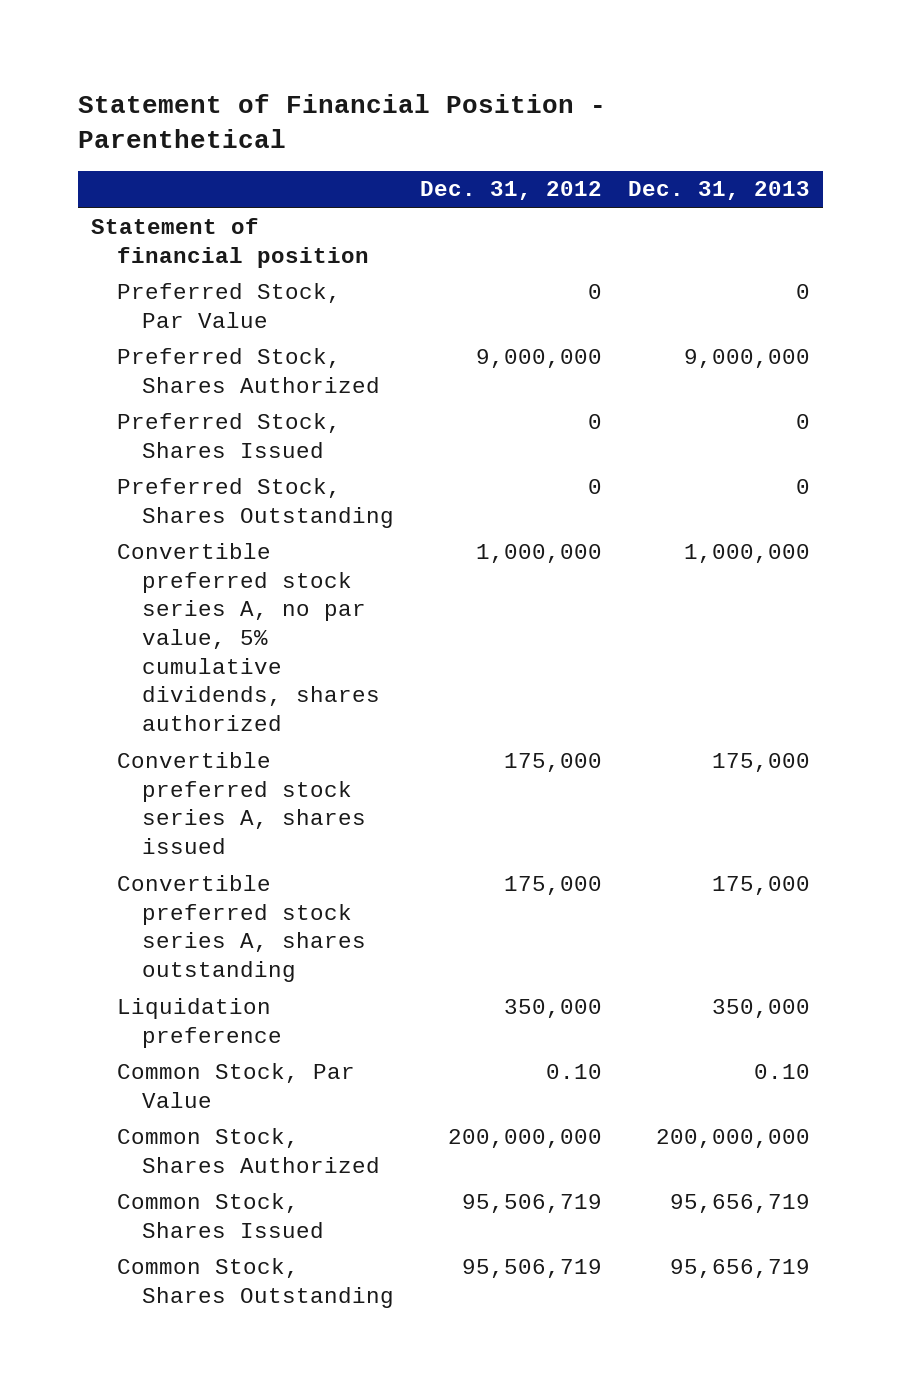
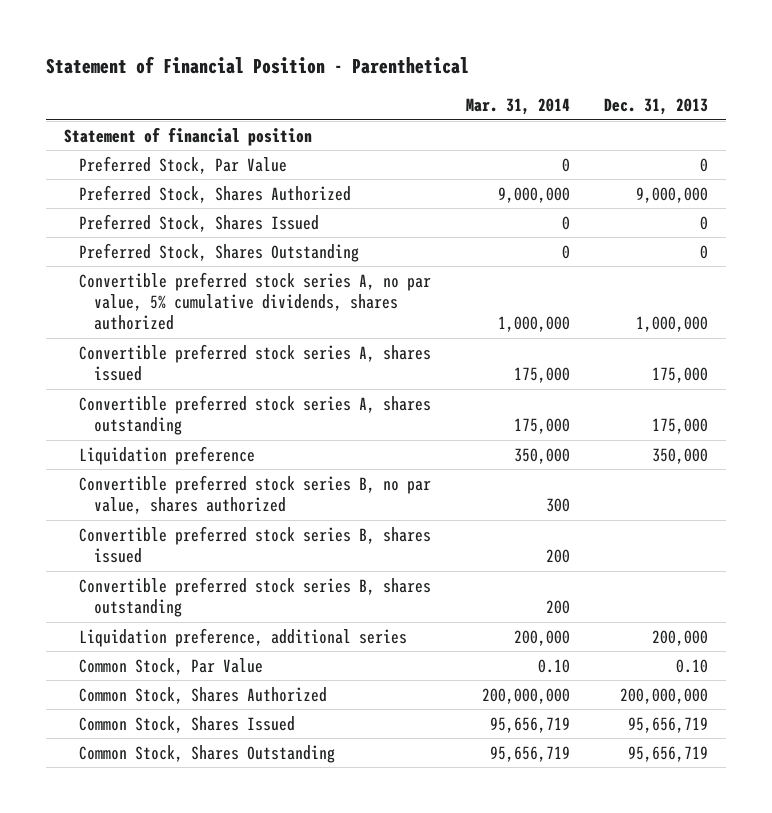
[420,181,603,201] Dec. 31, 2012 -> none
none -> [465,98,570,116] Mar. 31, 2014
none -> [78,474,431,515] Convertible preferred stock series B, no par value, shares authorized
none -> [78,525,431,564] Convertible preferred stock series B, shares issued
none -> [78,576,431,618] Convertible preferred stock series B, shares outstanding
none -> [78,627,407,647] Liquidation preference, additional series

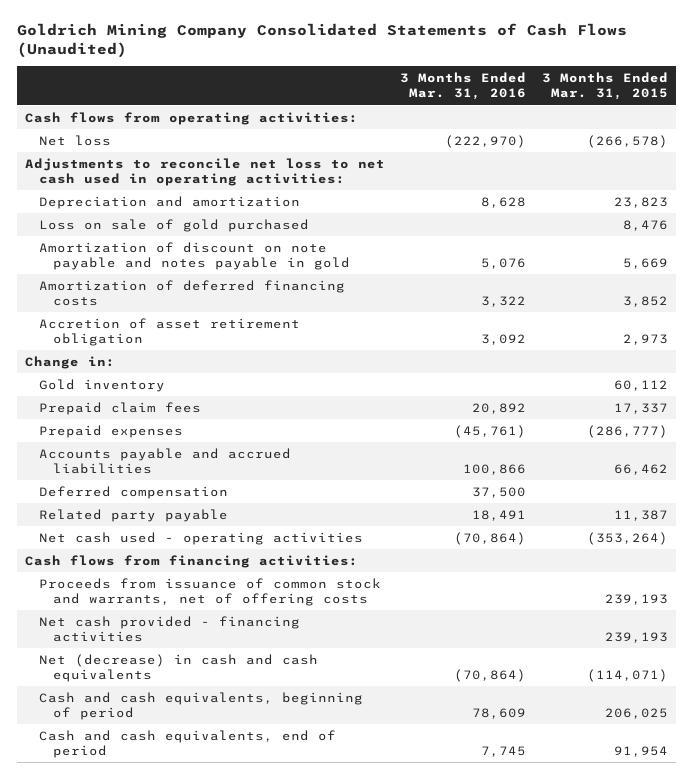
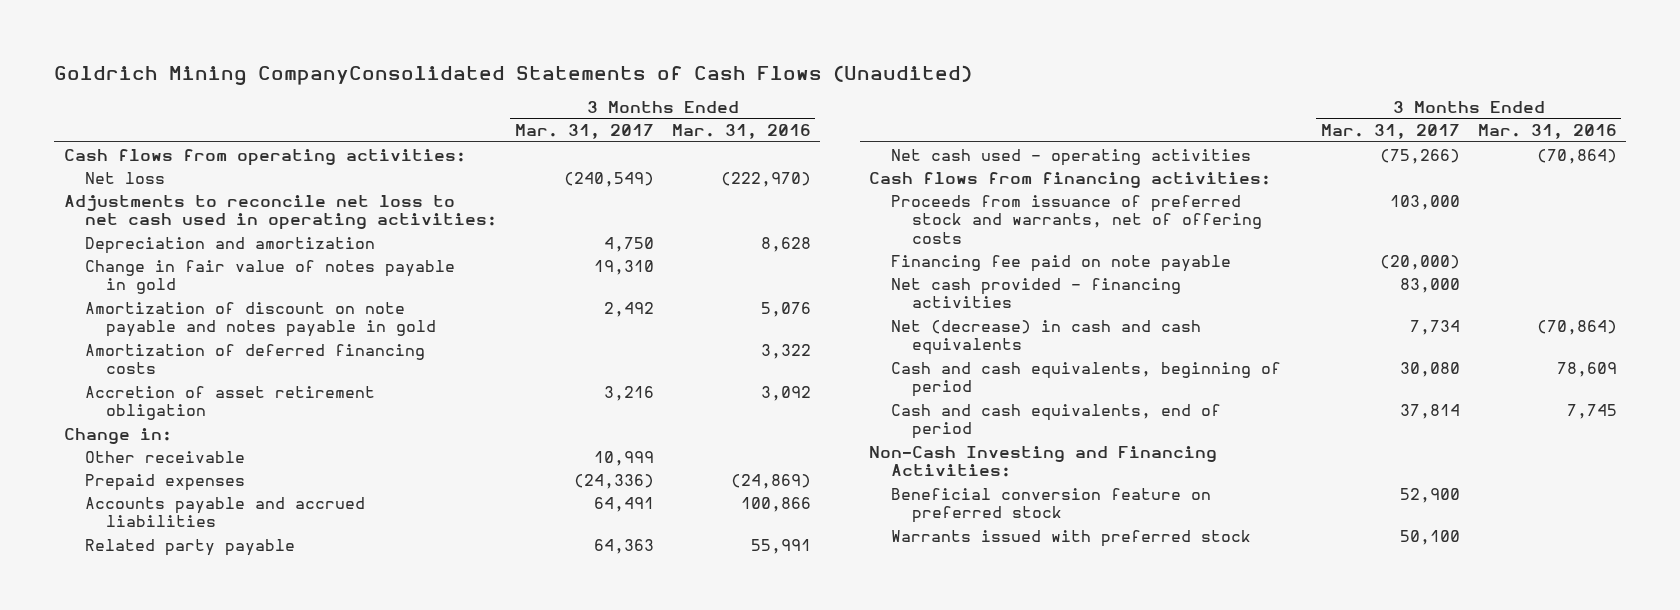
[16,23,627,59] Goldrich Mining Company Consolidated Statements of Cash Flows (Unaudited) -> [54,64,973,85] Goldrich Mining CompanyConsolidated Statements of Cash Flows (Unaudited)
[542,72,669,101] 3 Months Ended Mar. 31, 2015 -> none
none -> [514,124,654,140] Mar. 31, 2017
[38,218,309,232] Loss on sale of gold purchased -> none
none -> [84,259,455,295] Change in fair value of notes payable in gold
[38,378,165,392] Gold inventory -> none
[38,401,201,415] Prepaid claim fees -> none
none -> [84,450,245,463] Other receivable
[454,424,527,438] (45,761) -> [730,473,811,489] (24,869)
[38,485,228,499] Deferred compensation -> none
[472,509,527,521] 18,491 -> [750,538,811,554] 55,991
[38,577,381,606] Proceeds from issuance of common stock and warrants, net of offering costs -> [890,194,1262,245] Proceeds from issuance of preferred stock and warrants, net of offering costs
none -> [890,254,1231,272] Financing fee paid on note payable
none -> [869,445,1218,478] Non-Cash Investing and Financing Activities:
none -> [890,487,1211,524] Beneficial conversion feature on preferred stock
none -> [890,529,1251,547] Warrants issued with preferred stock

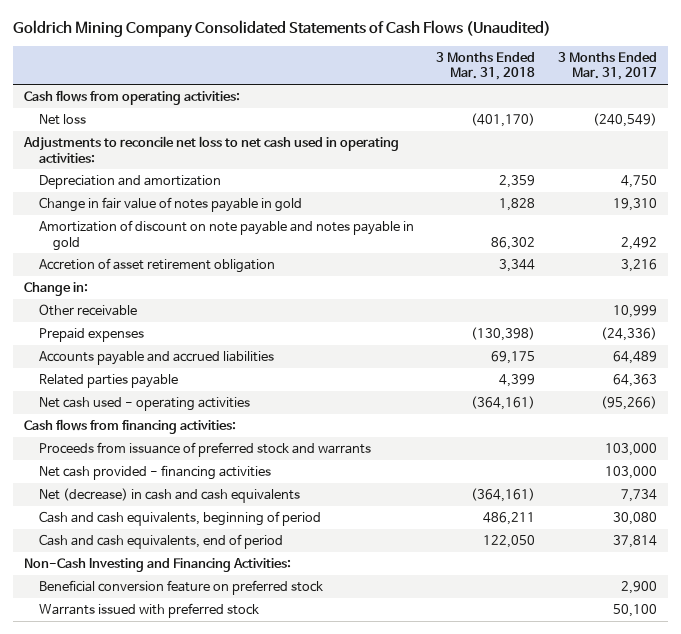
[54,64,973,85] Goldrich Mining CompanyConsolidated Statements of Cash Flows (Unaudited) -> [12,19,551,38] Goldrich Mining Company Consolidated Statements of Cash Flows (Unaudited)
[671,124,811,140] Mar. 31, 2016 -> none
none -> [436,51,536,81] 3 Months Ended Mar. 31, 2018
[84,343,425,375] Amortization of deferred financing costs -> none
[593,496,654,512] 64,491 -> [612,351,657,365] 64,489
[84,538,295,556] Related party payable -> [38,374,178,389] Related parties payable
[1379,148,1460,164] (75,266) -> [600,396,657,411] (95,266)
[890,254,1231,272] Financing fee paid on note payable -> none
[890,194,1262,245] Proceeds from issuance of preferred stock and warrants, net of offering costs -> [38,442,371,458] Proceeds from issuance of preferred stock and warrants
[1399,277,1460,293] 83,000 -> [604,466,657,480] 103,000
[1399,487,1460,503] 52,900 -> [620,581,657,595] 2,900

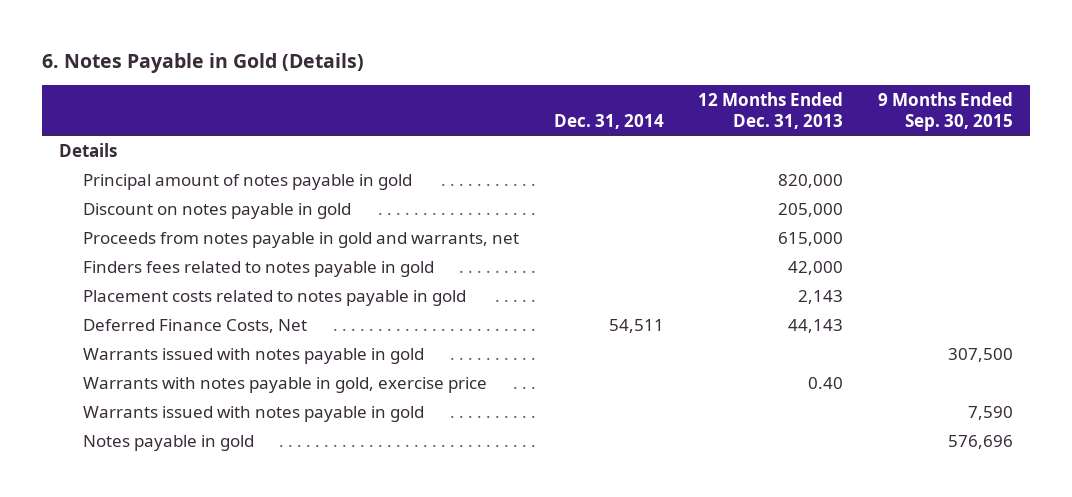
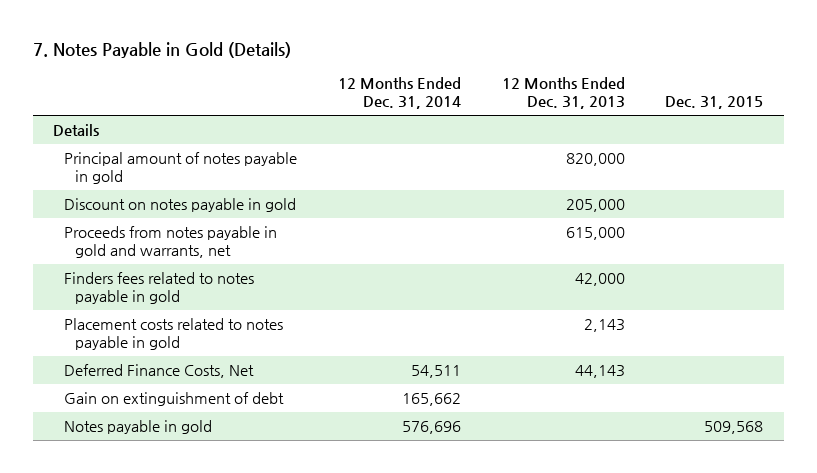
[41,52,364,73] 6. Notes Payable in Gold (Details) -> [32,41,291,58] 7. Notes Payable in Gold (Details)
[553,113,664,129] Dec. 31, 2014 -> none
[877,91,1013,131] 9 Months Ended Sep. 30, 2015 -> none
none -> [337,76,461,110] 12 Months Ended Dec. 31, 2014
none -> [665,96,764,110] Dec. 31, 2015
[83,347,425,364] Warrants issued with notes payable in gold -> none
[83,376,488,393] Warrants with notes payable in gold, exercise price -> none
[83,405,425,422] Warrants issued with notes payable in gold -> none
none -> [63,391,284,406] Gain on extinguishment of debt

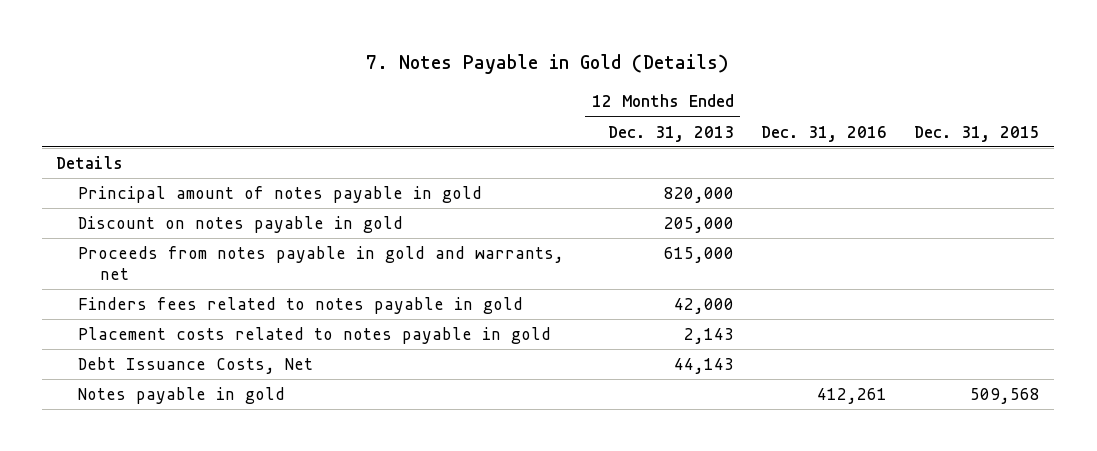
[337,76,461,110] 12 Months Ended Dec. 31, 2014 -> none
none -> [760,125,887,142] Dec. 31, 2016
[63,391,284,406] Gain on extinguishment of debt -> none
[63,363,254,378] Deferred Finance Costs, Net -> [78,357,314,375] Debt Issuance Costs, Net

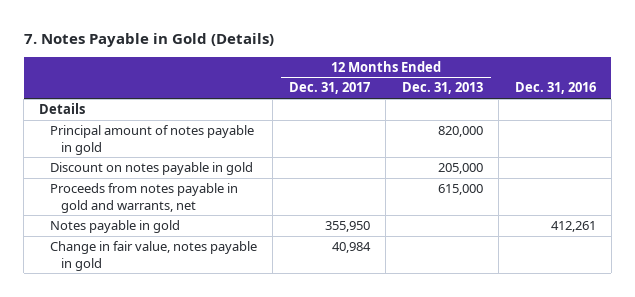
[914,125,1041,142] Dec. 31, 2015 -> none
none -> [288,82,370,95] Dec. 31, 2017
[78,297,524,315] Finders fees related to notes payable in gold -> none
[78,327,552,345] Placement costs related to notes payable in gold -> none
[78,357,314,375] Debt Issuance Costs, Net -> none
none -> [50,241,258,271] Change in fair value, notes payable in gold

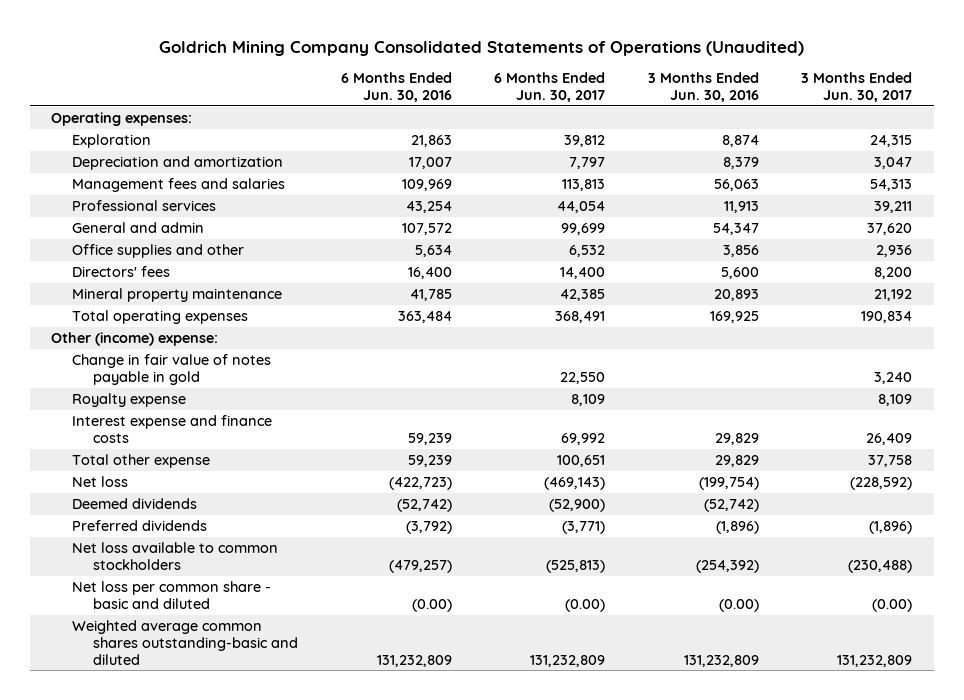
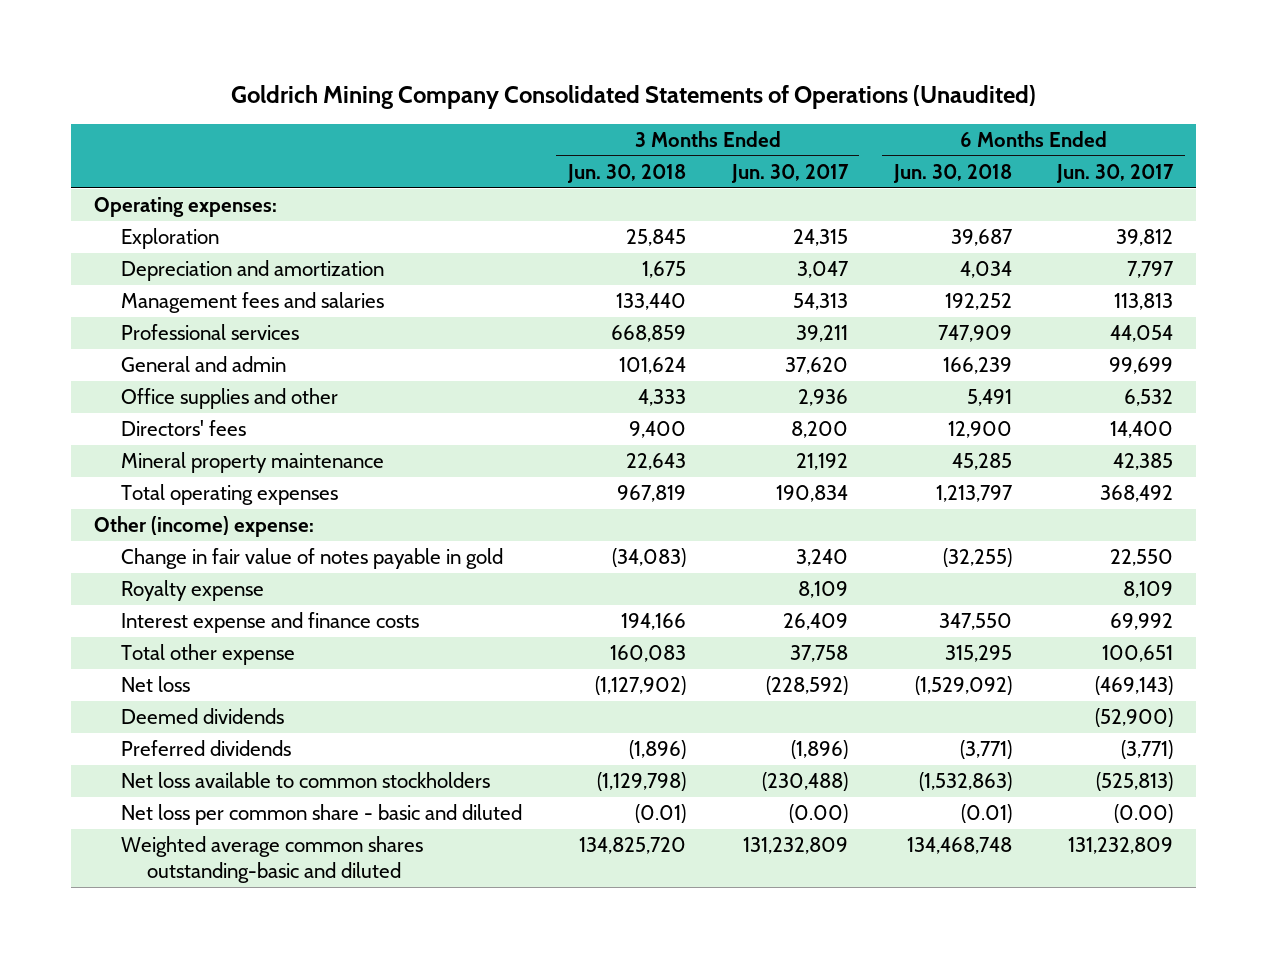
[340,72,452,103] 6 Months Ended Jun. 30, 2016 -> none
[647,72,759,103] 3 Months Ended Jun. 30, 2016 -> none
none -> [566,163,686,183] Jun. 30, 2018
none -> [892,163,1012,183] Jun. 30, 2018
[555,310,606,323] 368,491 -> [1100,485,1174,503] 368,492

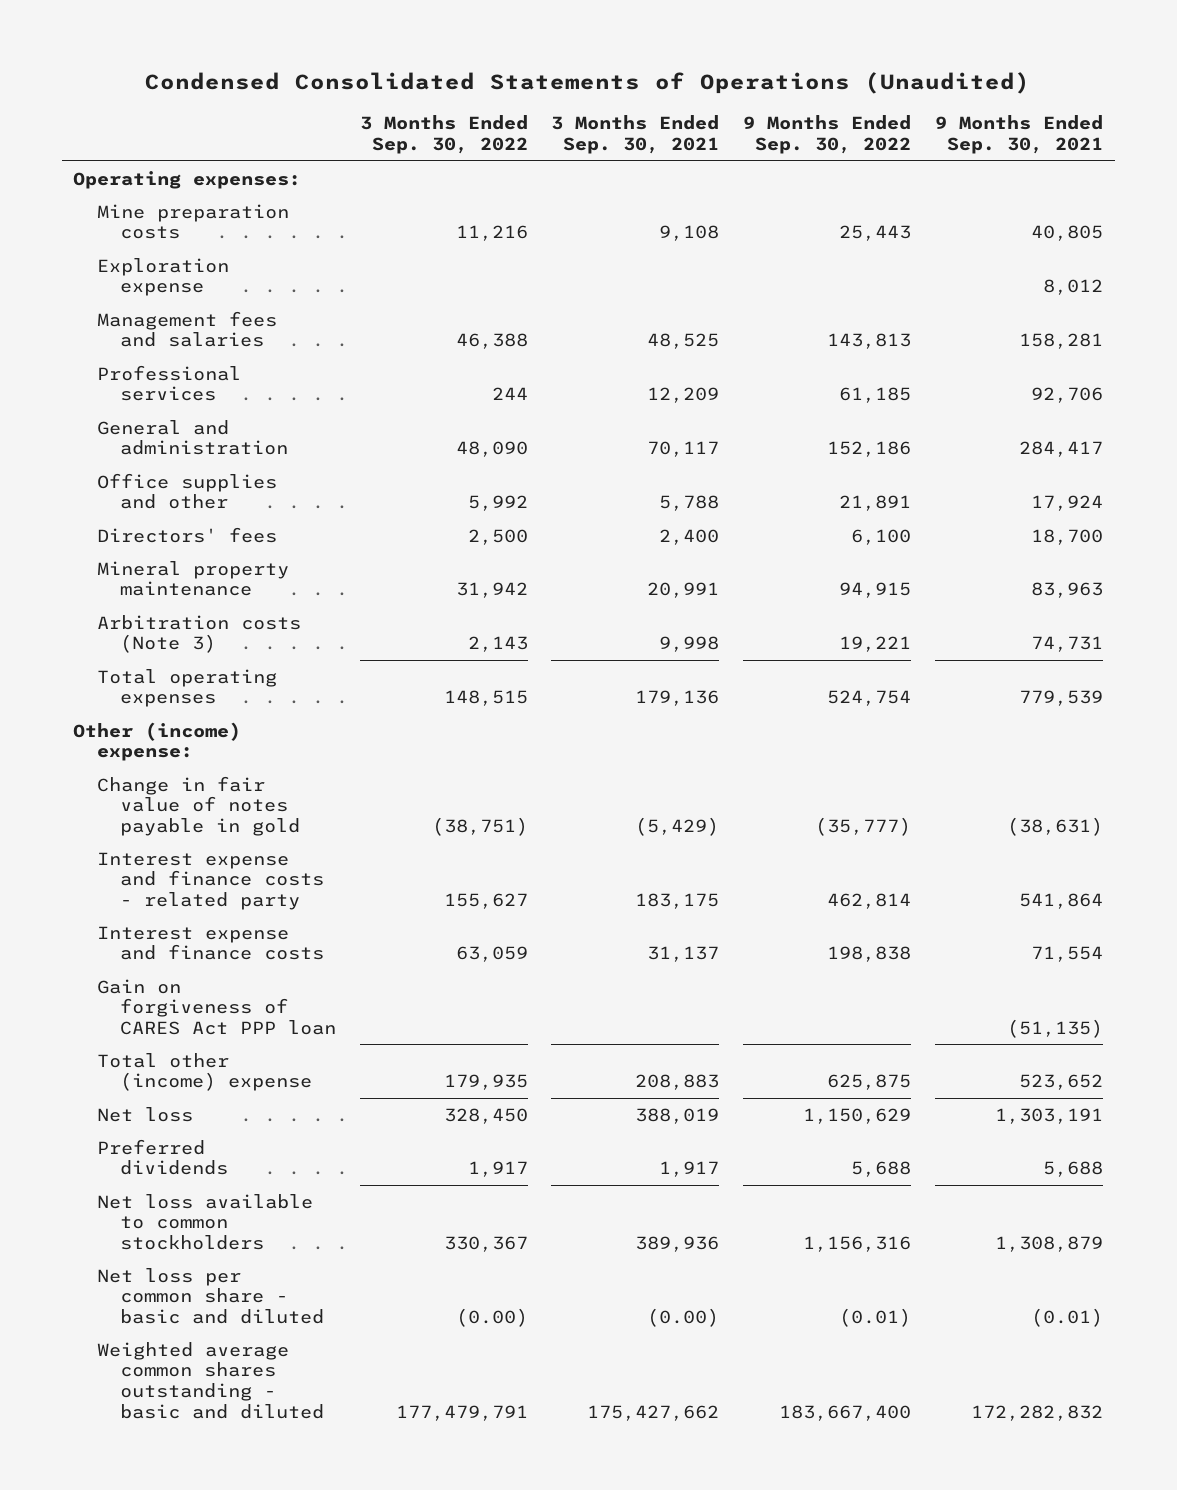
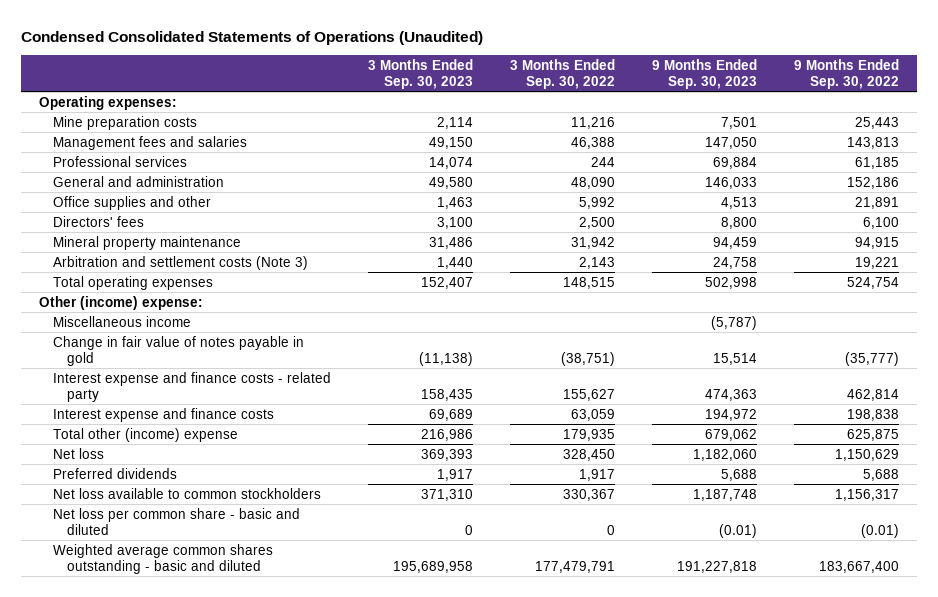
[551,115,720,155] 3 Months Ended Sep. 30, 2021 -> none
[935,115,1104,155] 9 Months Ended Sep. 30, 2021 -> none
none -> [368,58,474,90] 3 Months Ended Sep. 30, 2023
none -> [651,58,757,90] 9 Months Ended Sep. 30, 2023
[96,257,229,297] Exploration expense -> none
[96,614,301,654] Arbitration costs (Note 3) -> [53,255,309,270] Arbitration and settlement costs (Note 3)
none -> [53,315,192,327] Miscellaneous income
[96,978,336,1036] Gain on forgiveness of CARES Act PPP loan -> none
[803,1236,912,1253] 1,156,316 -> [834,488,899,501] 1,156,317
[455,1308,528,1328] (0.00) -> [606,525,615,536] 0

